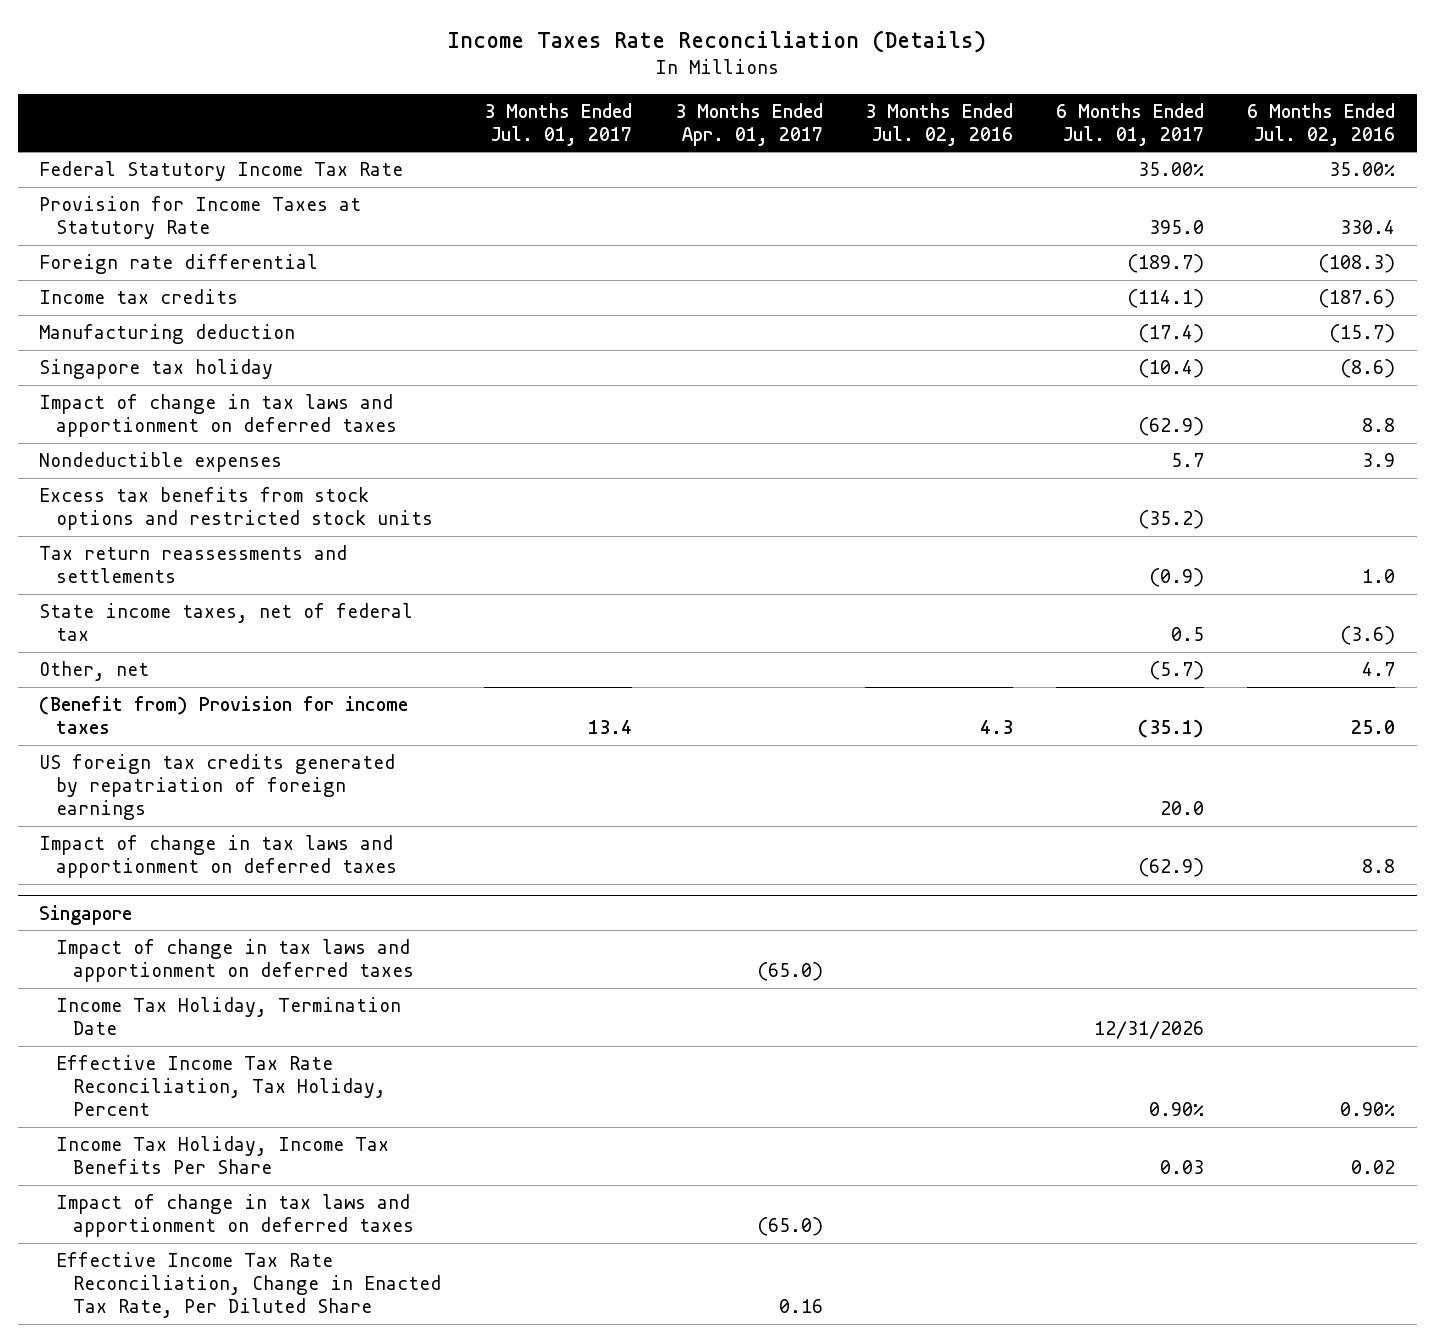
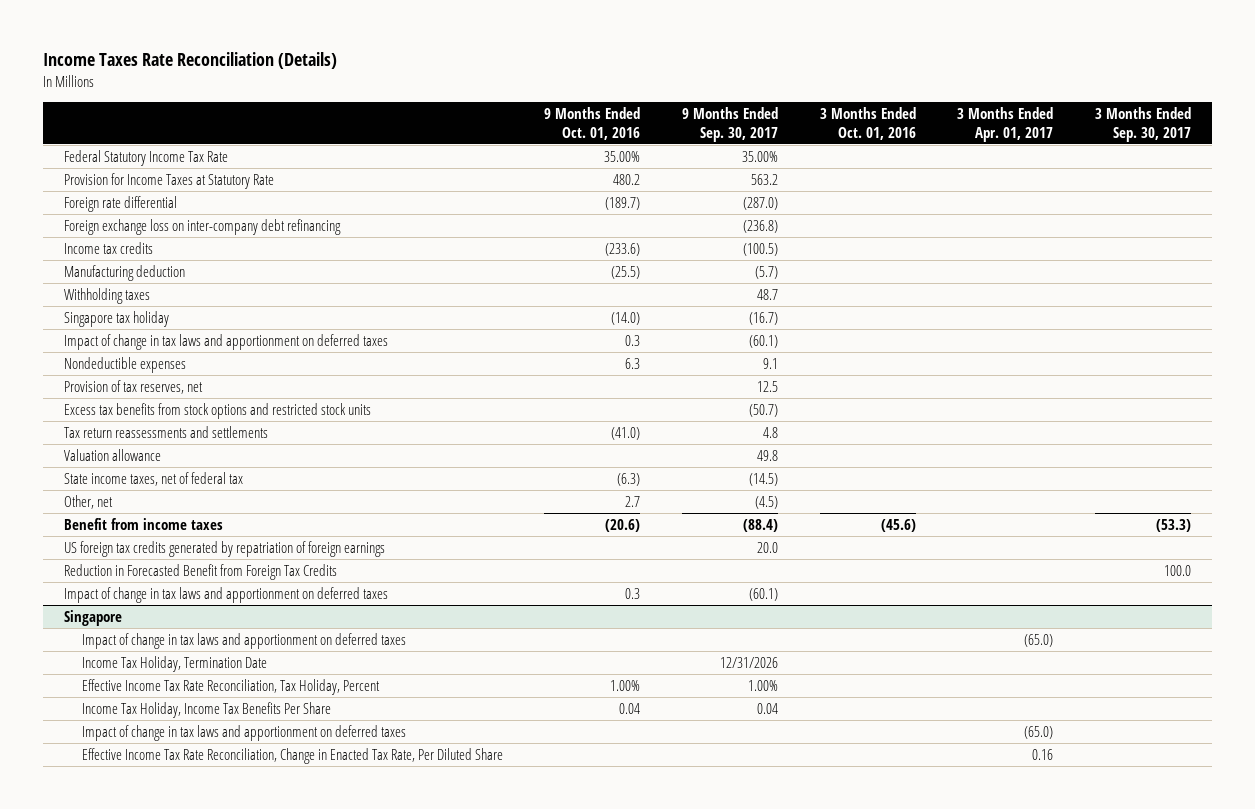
[483,102,632,146] 3 Months Ended Jul. 01, 2017 -> none
[865,102,1014,146] 3 Months Ended Jul. 02, 2016 -> none
[1056,102,1205,146] 6 Months Ended Jul. 01, 2017 -> none
[1247,102,1396,146] 6 Months Ended Jul. 02, 2016 -> none
none -> [544,107,641,140] 9 Months Ended Oct. 01, 2016
none -> [681,107,778,142] 9 Months Ended Sep. 30, 2017
none -> [819,107,916,140] 3 Months Ended Oct. 01, 2016
none -> [1095,107,1192,142] 3 Months Ended Sep. 30, 2017
none -> [63,218,341,235] Foreign exchange loss on inter-company debt refinancing
none -> [63,287,150,304] Withholding taxes
none -> [63,379,203,394] Provision of tax reserves, net
none -> [63,448,161,461] Valuation allowance
[38,696,408,735] (Benefit from) Provision for income taxes -> [63,517,223,530] Benefit from income taxes
none -> [63,563,337,580] Reduction in Forecasted Benefit from Foreign Tax Credits

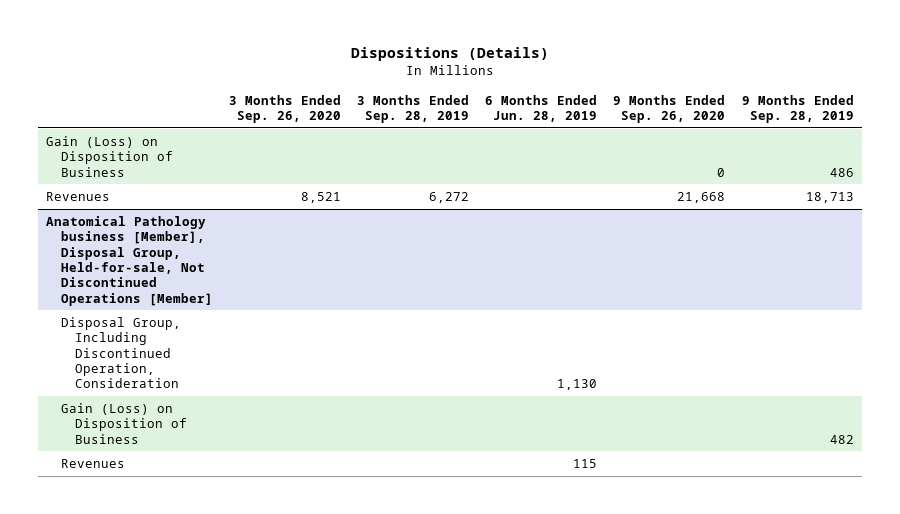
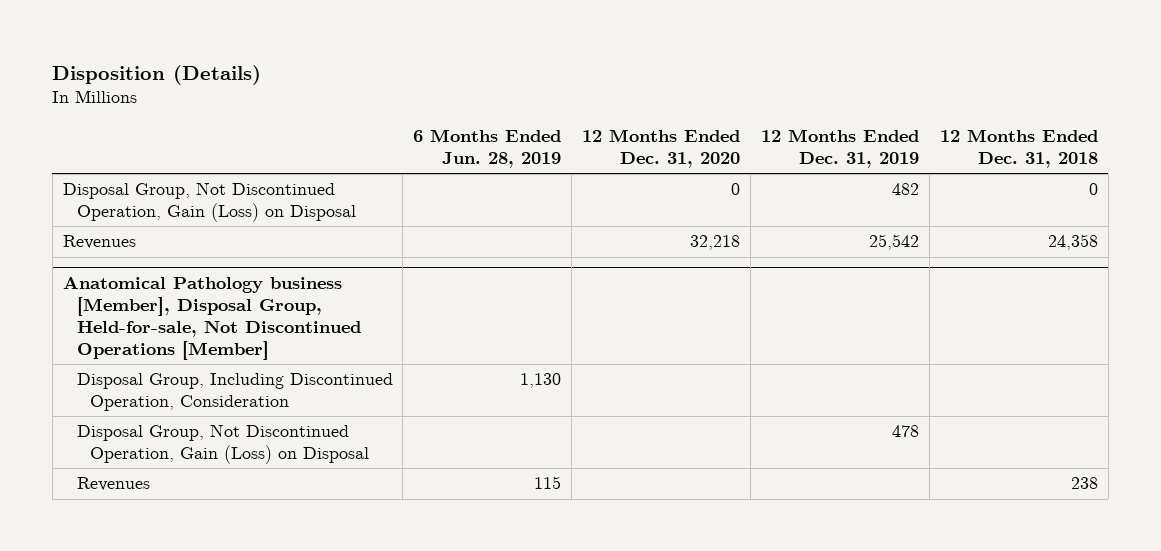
[350,46,549,61] Dispositions (Details) -> [52,64,262,85] Disposition (Details)
[228,94,341,124] 3 Months Ended Sep. 26, 2020 -> none
[356,94,469,124] 3 Months Ended Sep. 28, 2019 -> none
[613,94,726,124] 9 Months Ended Sep. 26, 2020 -> none
[741,94,854,124] 9 Months Ended Sep. 28, 2019 -> none
none -> [582,129,741,168] 12 Months Ended Dec. 31, 2020
none -> [760,129,919,168] 12 Months Ended Dec. 31, 2019
none -> [939,129,1098,168] 12 Months Ended Dec. 31, 2018
[46,135,173,177] Gain (Loss) on Disposition of Business -> [62,182,356,223] Disposal Group, Not Discontinued Operation, Gain (Loss) on Disposal
[60,402,187,444] Gain (Loss) on Disposition of Business -> [76,424,370,465] Disposal Group, Not Discontinued Operation, Gain (Loss) on Disposal

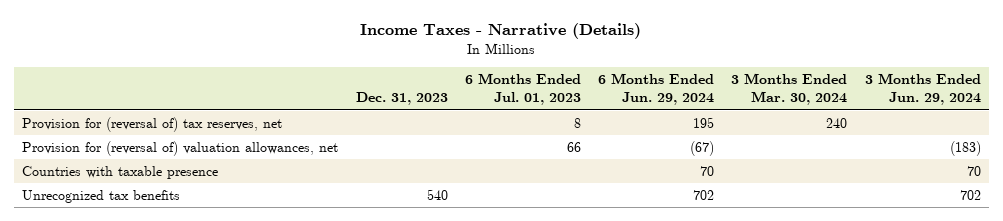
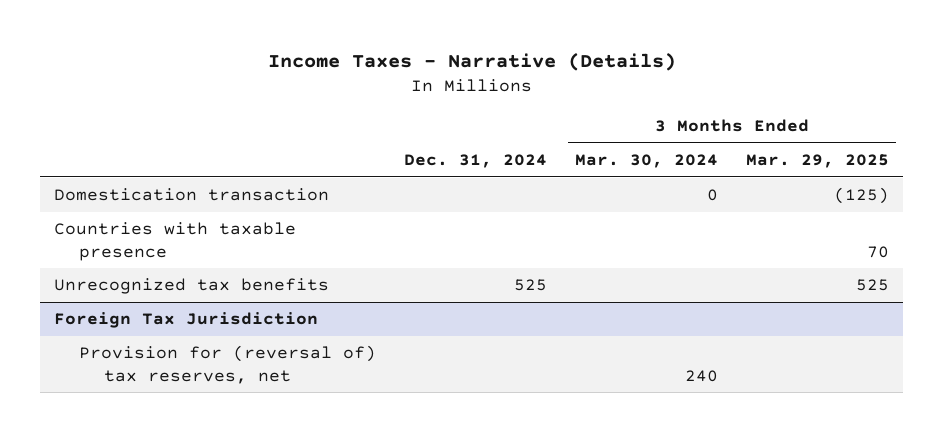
[355,92,448,106] Dec. 31, 2023 -> none
[464,73,581,106] 6 Months Ended Jul. 01, 2023 -> none
[598,73,715,106] 6 Months Ended Jun. 29, 2024 -> none
[864,73,981,106] 3 Months Ended Jun. 29, 2024 -> none
none -> [404,154,548,169] Dec. 31, 2024
none -> [746,154,890,169] Mar. 29, 2025
[22,116,283,132] Provision for (reversal of) tax reserves, net -> none
[22,140,339,156] Provision for (reversal of) valuation allowances, net -> none
none -> [53,188,329,202] Domestication transaction
none -> [53,312,318,329] Foreign Tax Jurisdiction
none -> [79,345,377,384] Provision for (reversal of) tax reserves, net

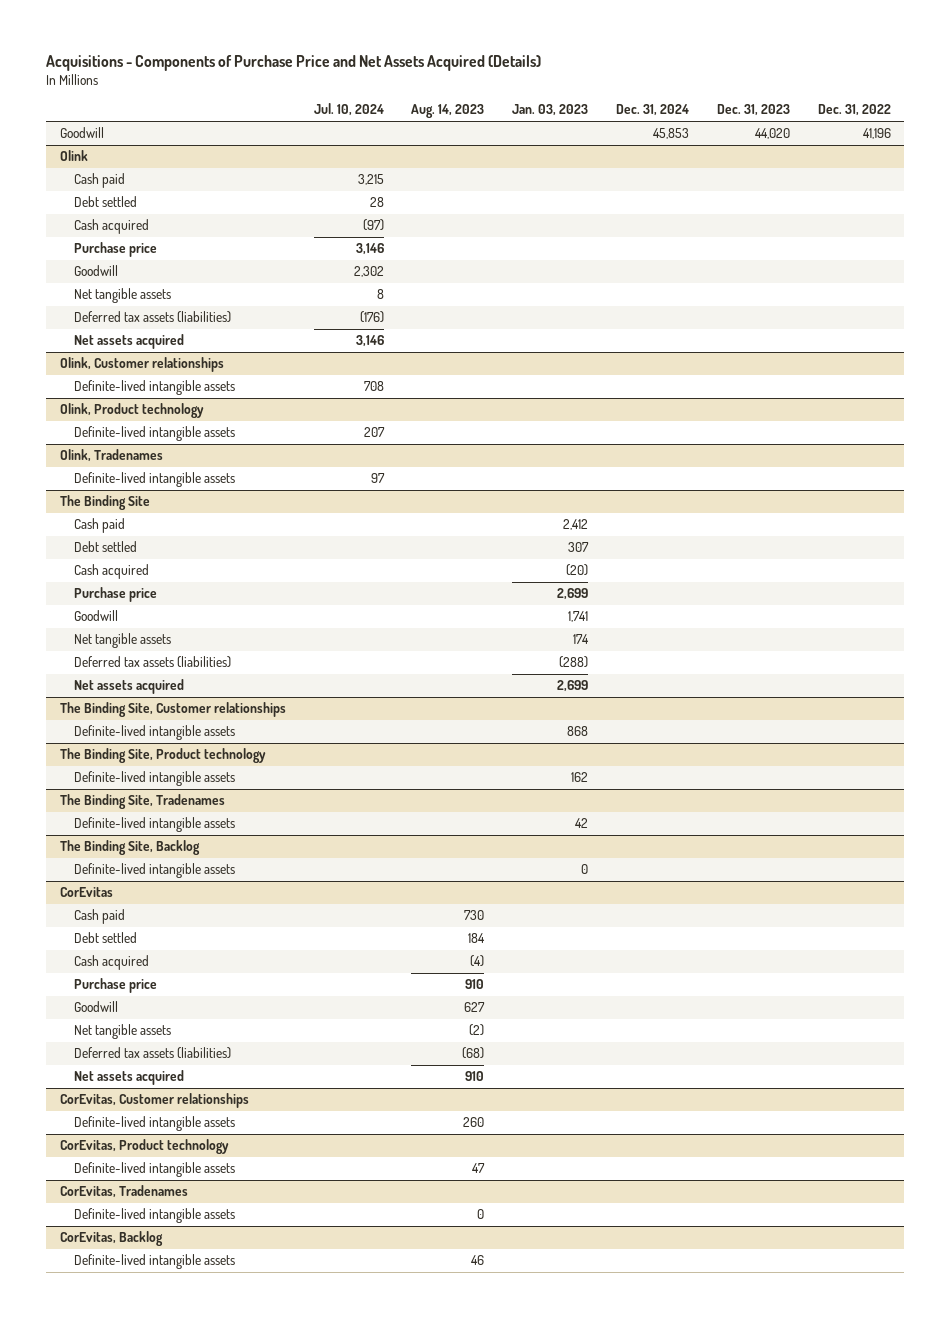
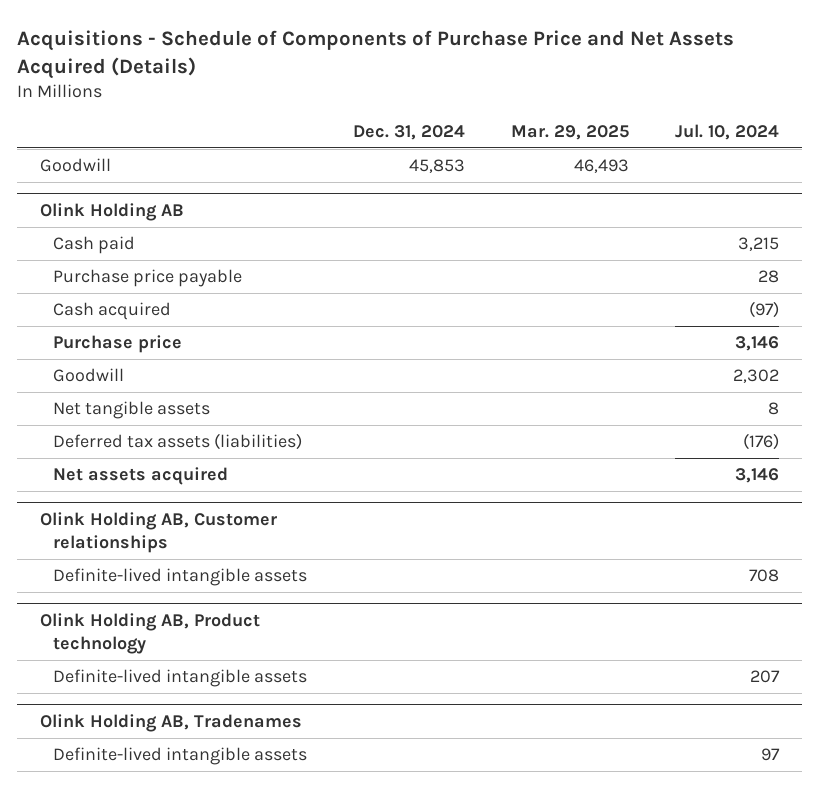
[45,54,541,71] Acquisitions - Components of Purchase Price and Net Assets Acquired (Details) -> [16,29,734,79] Acquisitions - Schedule of Components of Purchase Price and Net Assets Acquired (Details)
[411,104,485,119] Aug. 14, 2023 -> none
[512,104,589,117] Jan. 03, 2023 -> none
[716,104,790,117] Dec. 31, 2023 -> none
[817,104,891,117] Dec. 31, 2022 -> none
none -> [510,124,629,140] Mar. 29, 2025
[59,150,88,162] Olink -> [40,202,185,221] Olink Holding AB
[73,196,137,208] Debt settled -> [52,269,242,288] Purchase price payable
[59,357,224,373] Olink, Customer relationships -> [40,511,278,553] Olink Holding AB, Customer relationships
[59,403,204,419] Olink, Product technology -> [40,612,261,654] Olink Holding AB, Product technology
[59,449,163,463] Olink, Tradenames -> [40,713,303,732] Olink Holding AB, Tradenames
[59,495,150,511] The Binding Site -> none
[73,518,125,534] Cash paid -> none
[73,541,137,553] Debt settled -> none
[73,564,149,580] Cash acquired -> none
[73,587,157,603] Purchase price -> none
[73,610,118,622] Goodwill -> none
[73,633,171,649] Net tangible assets -> none
[73,656,231,669] Deferred tax assets (liabilities) -> none
[73,679,184,695] Net assets acquired -> none
[59,702,286,718] The Binding Site, Customer relationships -> none
[73,725,235,741] Definite-lived intangible assets -> none
[59,748,266,764] The Binding Site, Product technology -> none
[73,771,235,787] Definite-lived intangible assets -> none
[59,794,225,810] The Binding Site, Tradenames -> none
[73,817,235,833] Definite-lived intangible assets -> none
[59,840,200,856] The Binding Site, Backlog -> none
[73,863,235,879] Definite-lived intangible assets -> none
[59,887,113,898] CorEvitas -> none
[73,909,125,925] Cash paid -> none
[73,932,137,944] Debt settled -> none
[73,955,149,971] Cash acquired -> none
[73,978,157,994] Purchase price -> none
[73,1001,118,1013] Goodwill -> none
[73,1024,171,1040] Net tangible assets -> none
[73,1047,231,1060] Deferred tax assets (liabilities) -> none
[73,1070,184,1086] Net assets acquired -> none
[59,1093,249,1109] CorEvitas, Customer relationships -> none
[73,1116,235,1132] Definite-lived intangible assets -> none
[59,1139,229,1155] CorEvitas, Product technology -> none
[73,1162,235,1178] Definite-lived intangible assets -> none
[59,1185,188,1199] CorEvitas, Tradenames -> none
[73,1208,235,1224] Definite-lived intangible assets -> none
[59,1231,163,1247] CorEvitas, Backlog -> none
[73,1254,235,1270] Definite-lived intangible assets -> none

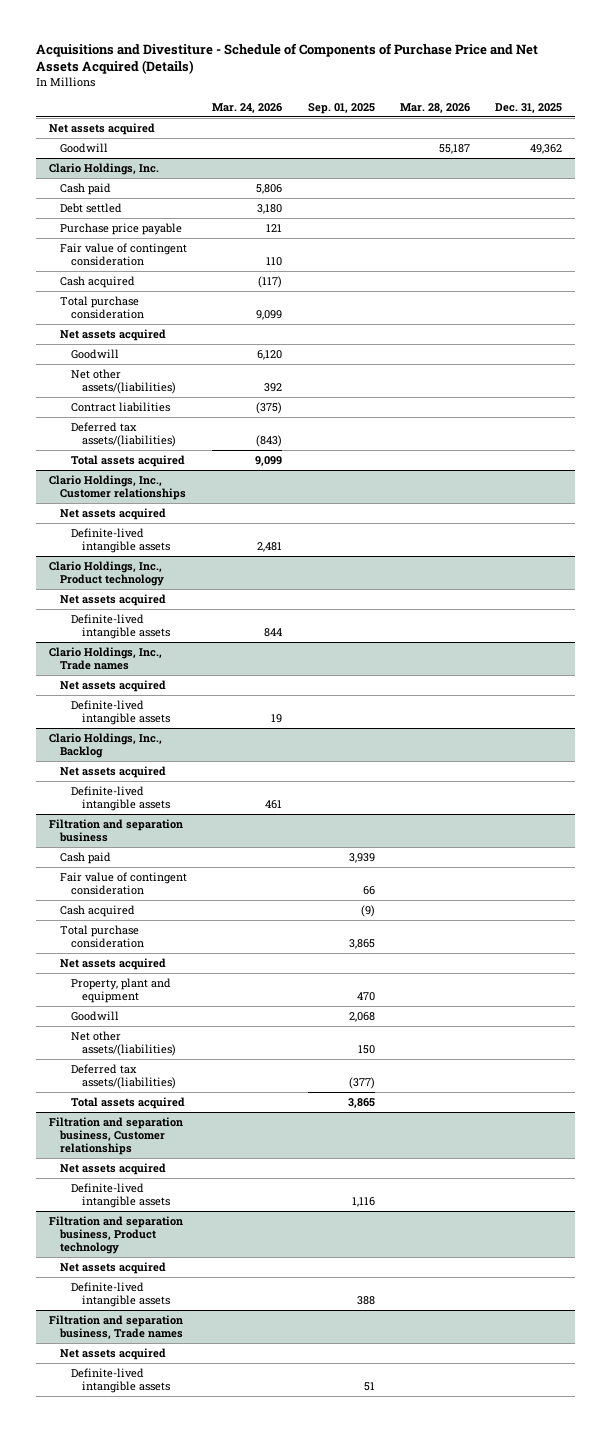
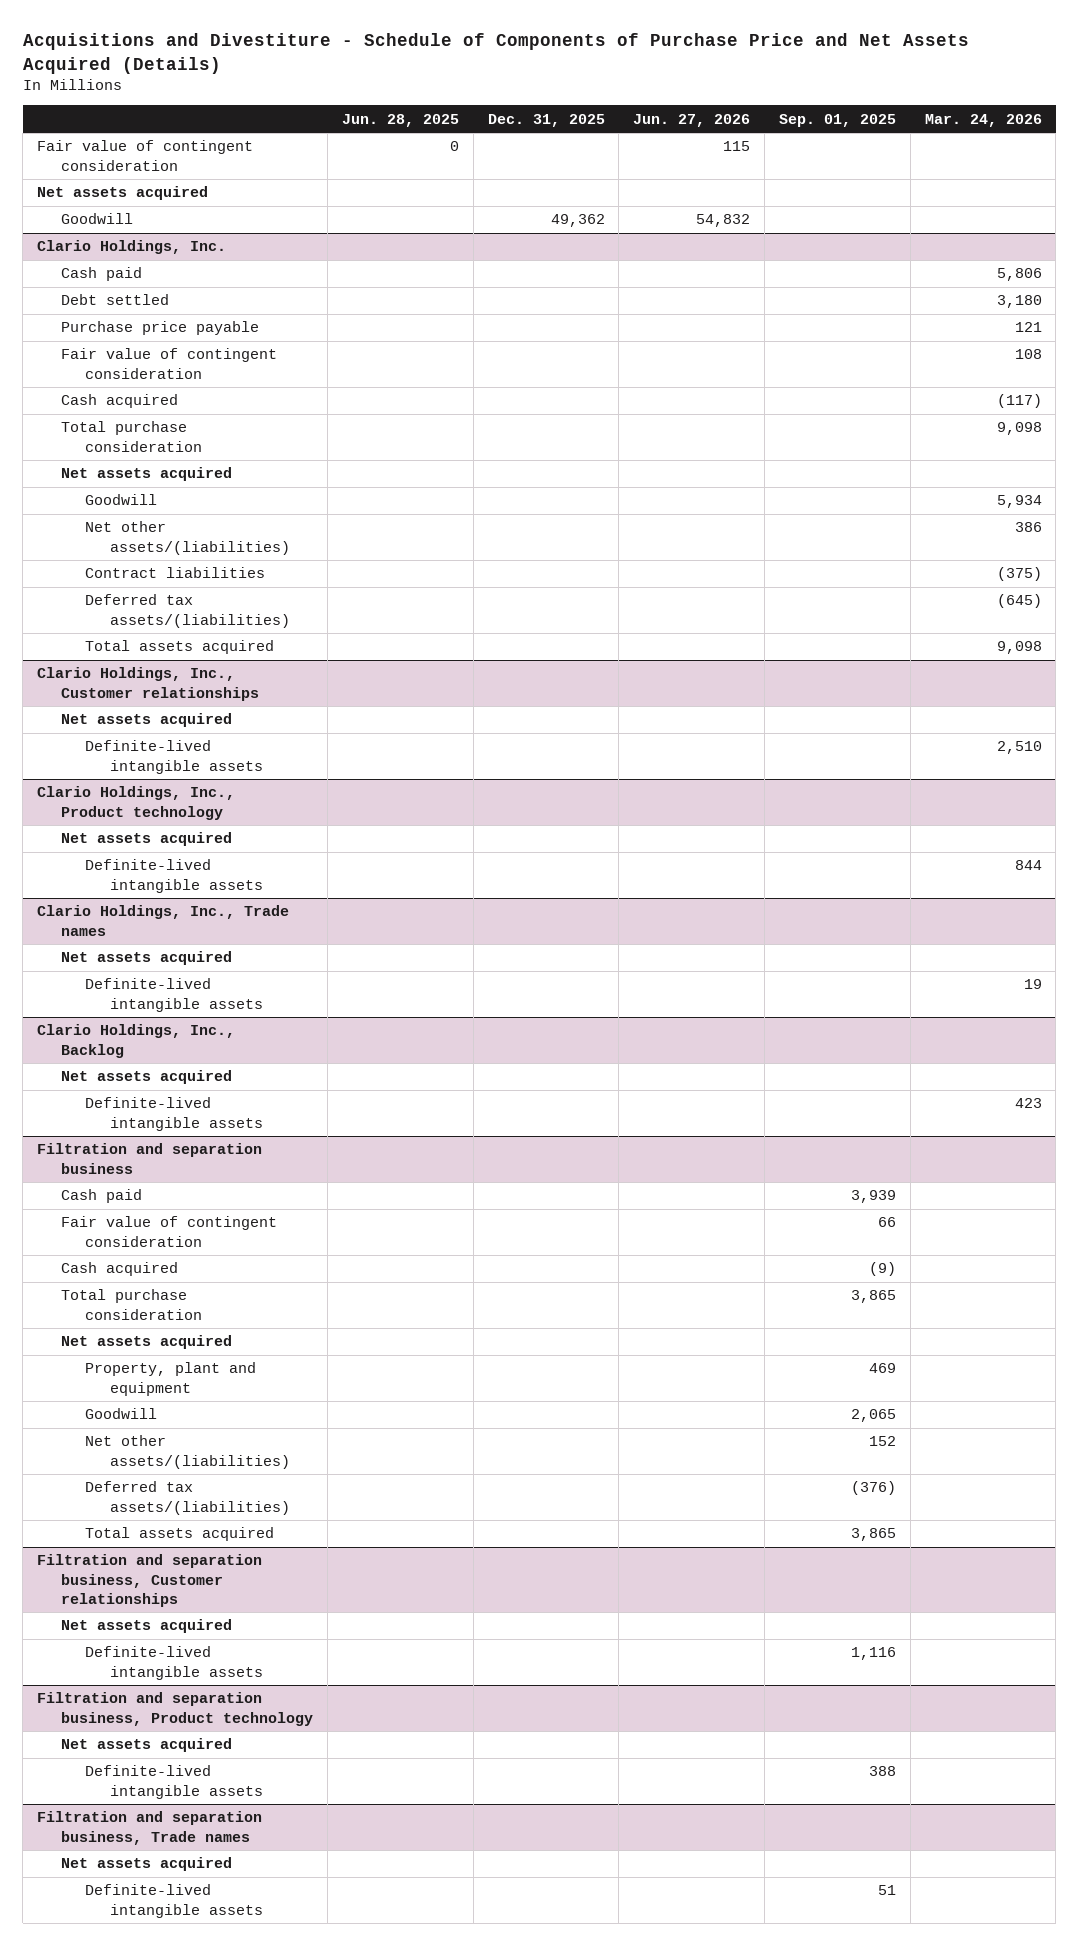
[399,102,470,113] Mar. 28, 2026 -> none
none -> [341,113,459,127] Jun. 28, 2025
none -> [633,113,751,127] Jun. 27, 2026
none -> [37,140,254,171] Fair value of contingent consideration
[266,257,283,267] 110 -> [1014,349,1042,360] 108
[256,310,283,321] 9,099 -> [996,422,1042,436] 9,098
[257,349,283,360] 6,120 -> [996,495,1042,509] 5,934
[264,383,283,393] 392 -> [1014,522,1042,533] 386
[256,435,283,448] (843) -> [996,594,1042,609] (645)
[255,455,283,466] 9,099 -> [996,641,1042,655] 9,098
[257,542,283,553] 2,481 -> [996,741,1042,755] 2,510
[265,800,283,810] 461 -> [1014,1098,1042,1109] 423
[356,992,375,1002] 470 -> [868,1363,896,1374] 469
[348,1011,375,1022] 2,068 -> [850,1409,896,1423] 2,065
[357,1045,375,1055] 150 -> [868,1436,896,1447] 152
[348,1077,375,1090] (377) -> [850,1481,896,1496] (376)

